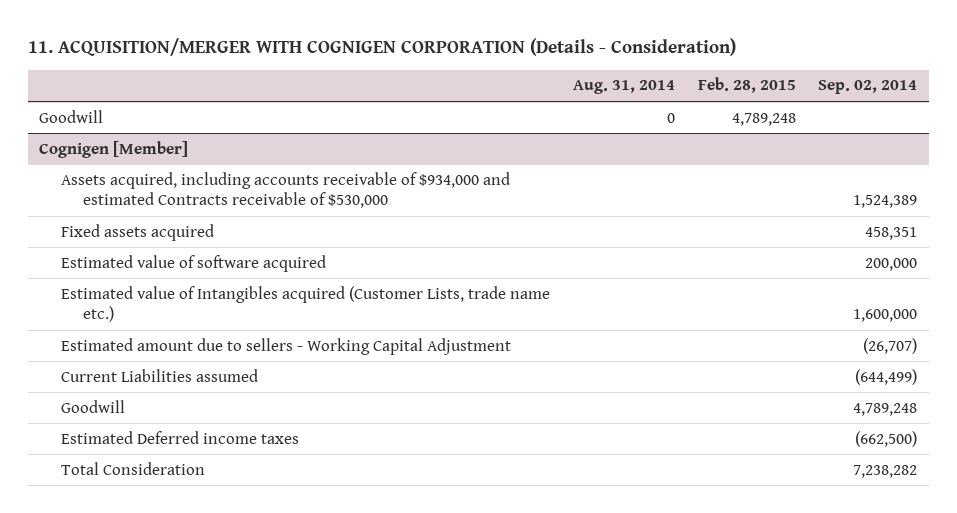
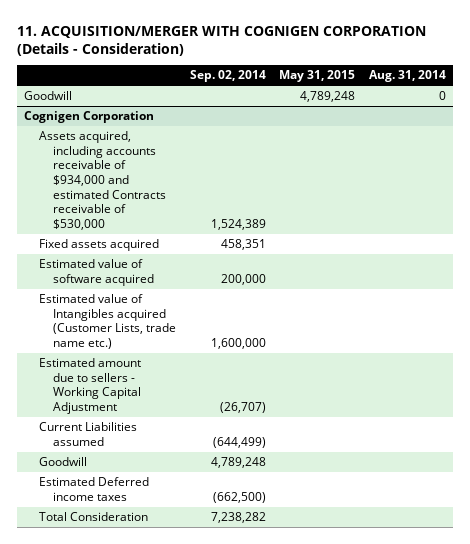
[697,77,796,94] Feb. 28, 2015 -> none
none -> [279,70,356,83] May 31, 2015
[39,140,189,158] Cognigen [Member] -> [24,111,155,124] Cognigen Corporation

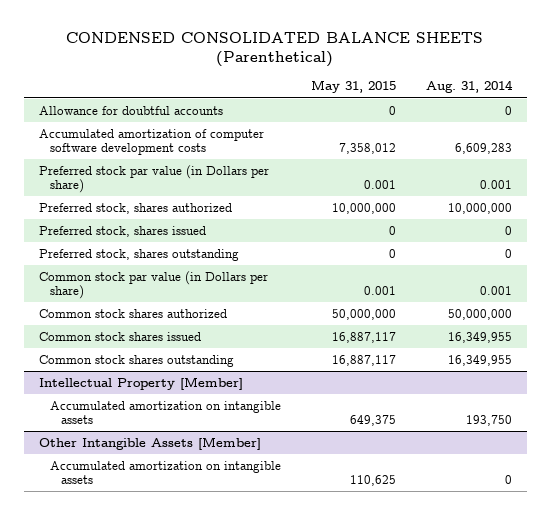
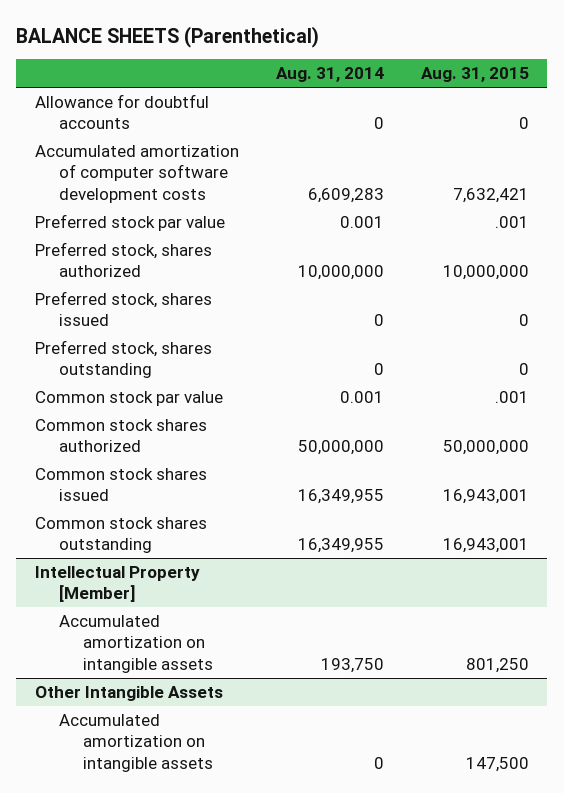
[66,31,484,68] CONDENSED CONSOLIDATED BALANCE SHEETS (Parenthetical) -> [16,25,320,48] BALANCE SHEETS (Parenthetical)
[311,80,397,94] May 31, 2015 -> none
none -> [420,67,529,83] Aug. 31, 2015
[38,164,269,194] Preferred stock par value (in Dollars per share) -> [34,213,225,231] Preferred stock par value
[38,270,268,300] Common stock par value (in Dollars per share) -> [34,390,223,406] Common stock par value
[38,436,261,450] Other Intangible Assets [Member] -> [34,685,223,701] Other Intangible Assets

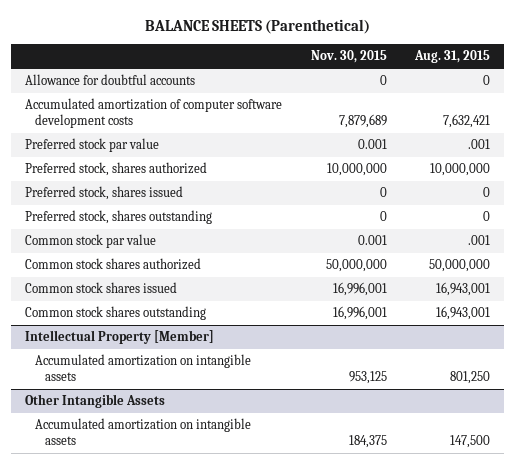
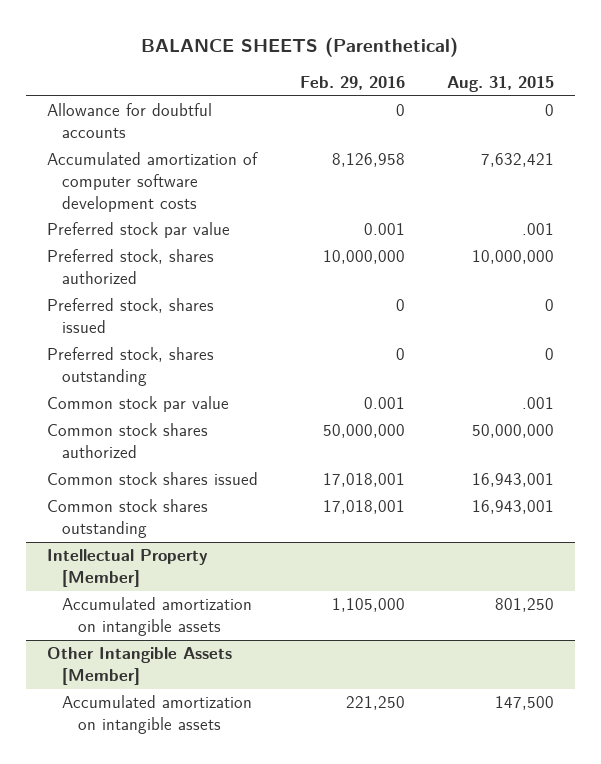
[310,50,387,64] Nov. 30, 2015 -> none
none -> [299,76,405,91] Feb. 29, 2016
[25,394,166,409] Other Intangible Assets -> [46,647,232,686] Other Intangible Assets [Member]

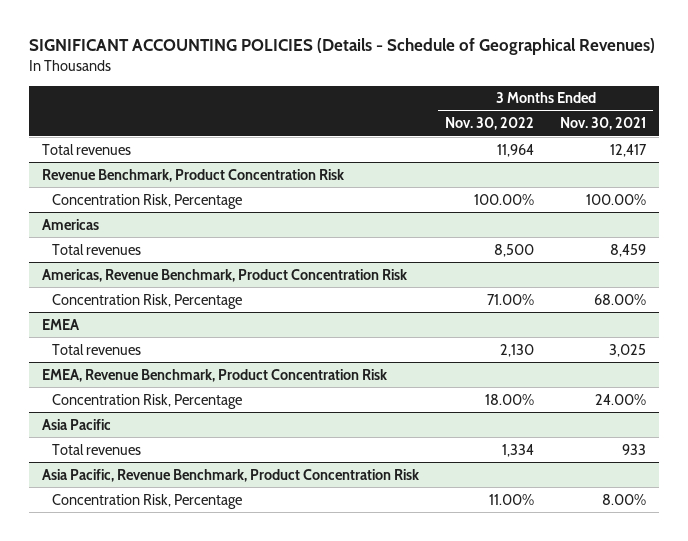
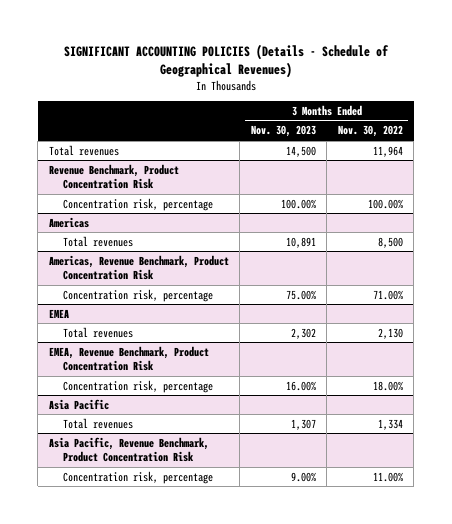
[560,117,647,131] Nov. 30, 2021 -> none
none -> [250,125,316,138] Nov. 30, 2023
[52,193,243,209] Concentration Risk, Percentage -> [62,197,213,211] Concentration risk, percentage
[52,293,243,309] Concentration Risk, Percentage -> [62,288,213,302] Concentration risk, percentage
[52,393,243,409] Concentration Risk, Percentage -> [62,379,213,393] Concentration risk, percentage
[52,493,243,509] Concentration Risk, Percentage -> [62,470,213,484] Concentration risk, percentage

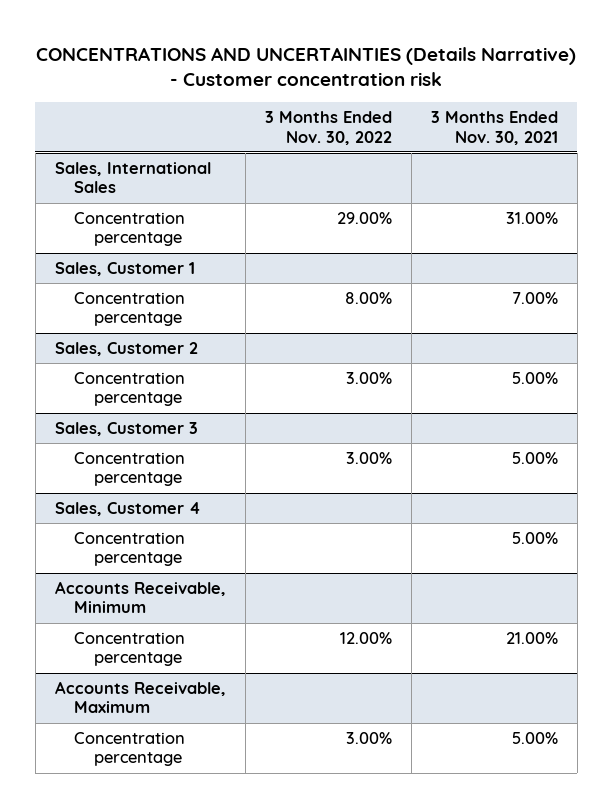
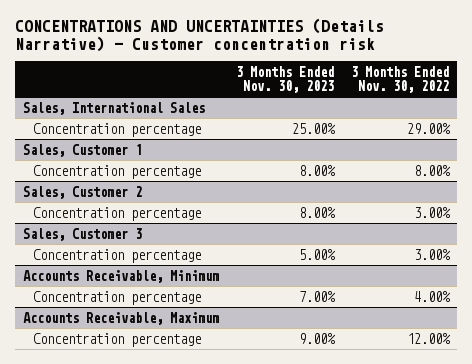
[430,111,558,145] 3 Months Ended Nov. 30, 2021 -> none
none -> [235,65,334,93] 3 Months Ended Nov. 30, 2023
[54,501,201,516] Sales, Customer 4 -> none
[74,531,186,567] Concentration percentage -> none
[339,631,392,644] 12.00% -> [413,290,451,302] 4.00%
[345,731,392,744] 3.00% -> [406,332,451,344] 12.00%

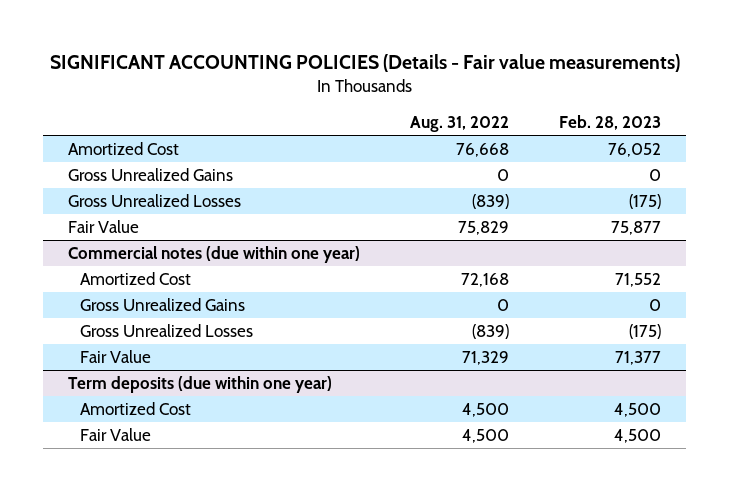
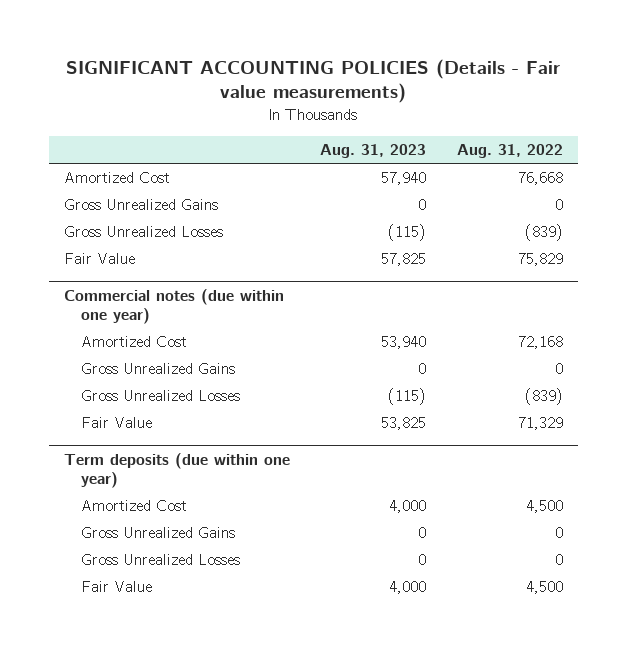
[559,114,662,130] Feb. 28, 2023 -> none
none -> [320,143,427,158] Aug. 31, 2023
none -> [80,527,235,539] Gross Unrealized Gains
none -> [80,554,240,566] Gross Unrealized Losses

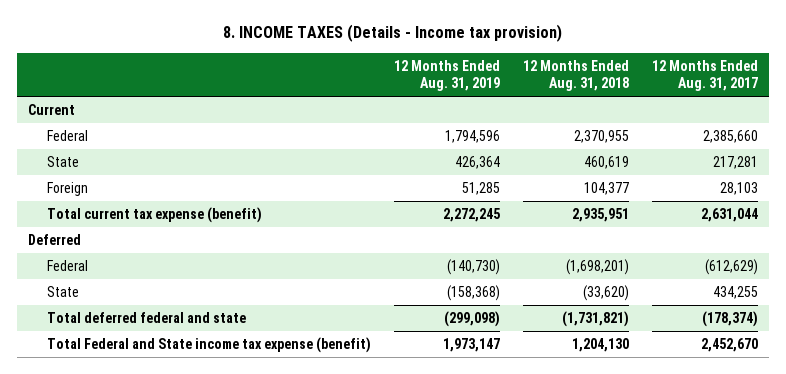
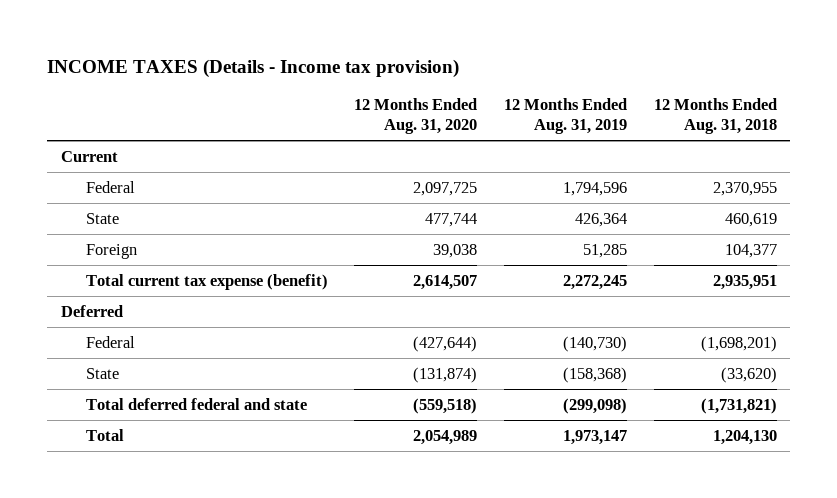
[222,24,562,43] 8. INCOME TAXES (Details - Income tax provision) -> [47,58,460,78] INCOME TAXES (Details - Income tax provision)
[651,59,758,91] 12 Months Ended Aug. 31, 2017 -> none
none -> [354,98,478,134] 12 Months Ended Aug. 31, 2020
[46,337,371,354] Total Federal and State income tax expense (benefit) -> [85,428,124,441] Total

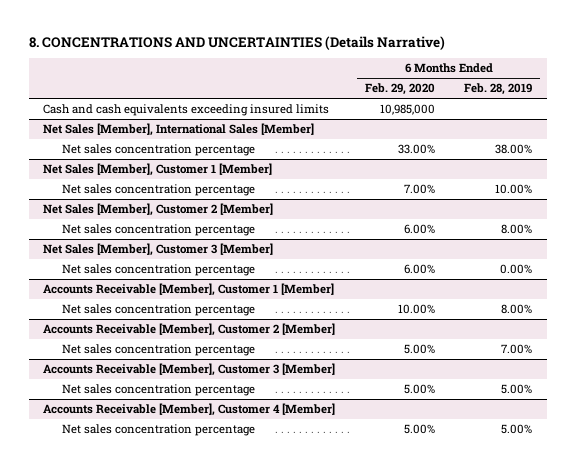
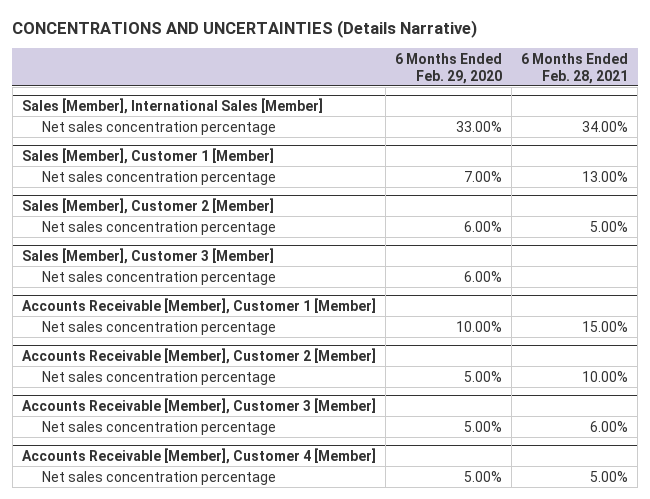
[28,35,445,50] 8. CONCENTRATIONS AND UNCERTAINTIES (Details Narrative) -> [12,20,478,39] CONCENTRATIONS AND UNCERTAINTIES (Details Narrative)
[464,83,533,96] Feb. 28, 2019 -> none
none -> [521,52,629,84] 6 Months Ended Feb. 28, 2021
[43,104,330,117] Cash and cash equivalents exceeding insured limits -> none
[43,123,315,137] Net Sales [Member], International Sales [Member] -> [21,97,323,114] Sales [Member], International Sales [Member]
[43,163,273,177] Net Sales [Member], Customer 1 [Member] -> [21,147,274,164] Sales [Member], Customer 1 [Member]
[43,203,274,217] Net Sales [Member], Customer 2 [Member] -> [21,197,274,214] Sales [Member], Customer 2 [Member]
[43,243,274,257] Net Sales [Member], Customer 3 [Member] -> [21,247,274,264] Sales [Member], Customer 3 [Member]

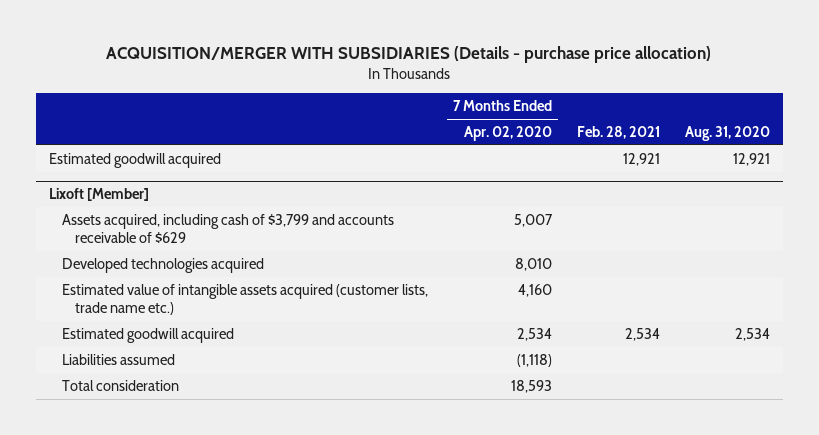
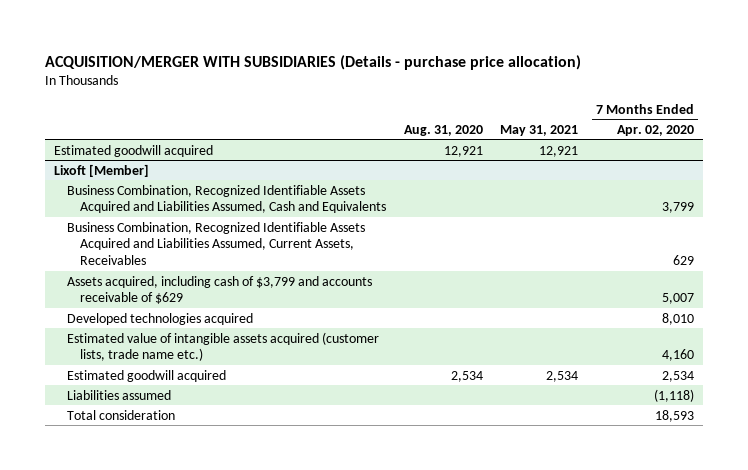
[577,126,661,140] Feb. 28, 2021 -> none
none -> [500,124,579,136] May 31, 2021
none -> [66,184,387,214] Business Combination, Recognized Identifiable Assets Acquired and Liabilities Assumed, Cash and Equivalents
none -> [66,221,365,266] Business Combination, Recognized Identifiable Assets Acquired and Liabilities Assumed, Current Assets, Receivables

